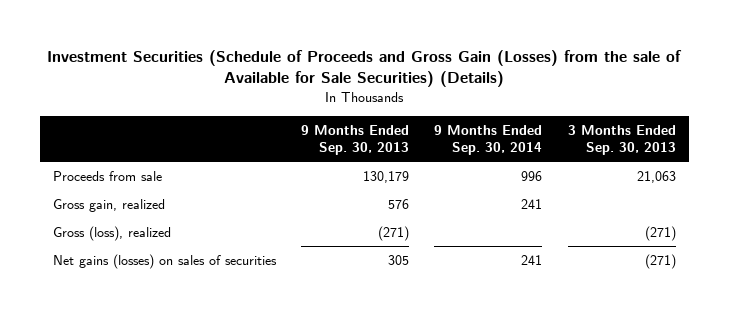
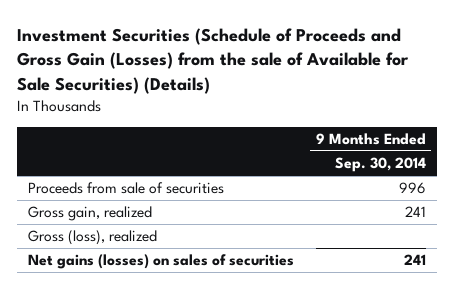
[301,124,410,155] 9 Months Ended Sep. 30, 2013 -> none
[567,124,676,155] 3 Months Ended Sep. 30, 2013 -> none
[52,170,162,181] Proceeds from sale -> [27,182,224,195] Proceeds from sale of securities

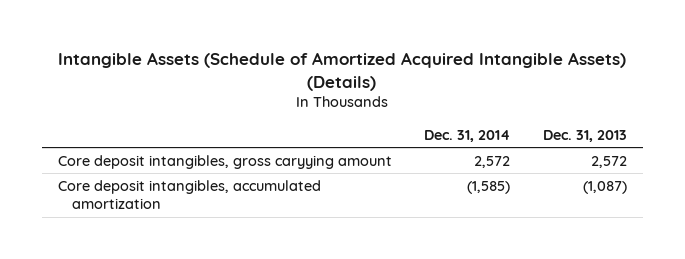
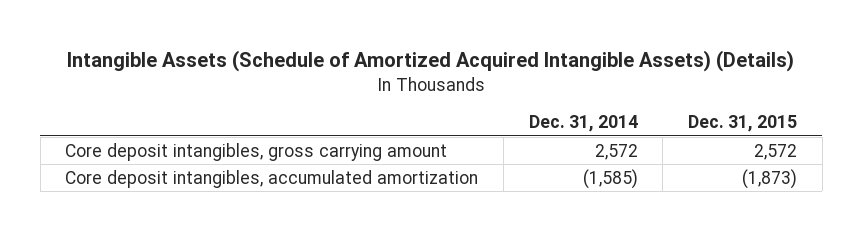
[542,129,627,142] Dec. 31, 2013 -> none
none -> [688,115,798,133] Dec. 31, 2015
[58,154,393,169] Core deposit intangibles, gross caryying amount -> [65,142,448,161] Core deposit intangibles, gross carrying amount

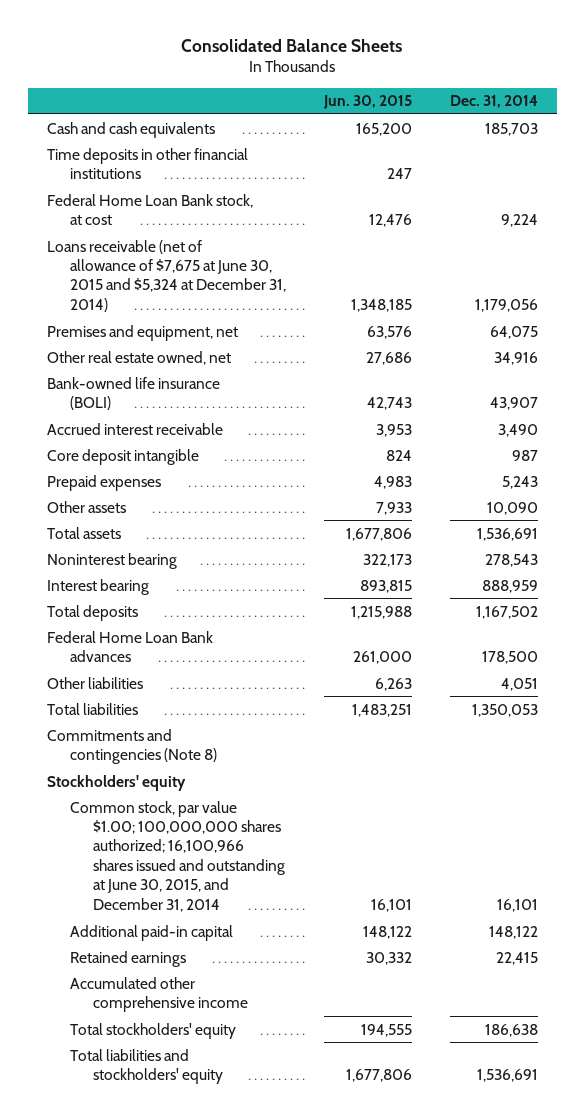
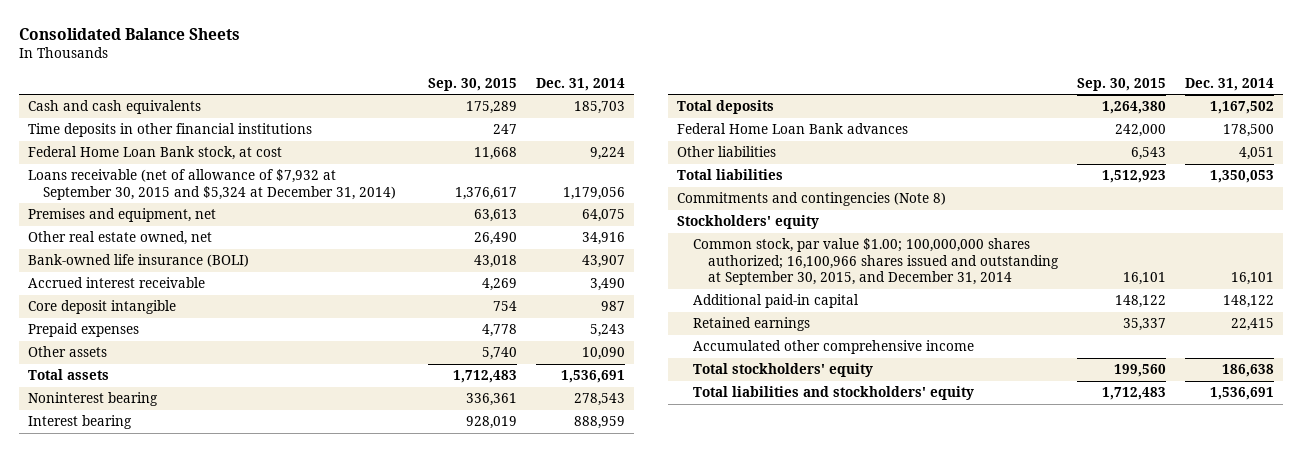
[322,95,412,110] Jun. 30, 2015 -> none
none -> [427,77,517,91] Sep. 30, 2015
[46,239,287,312] Loans receivable (net of allowance of $7,675 at June 30, 2015 and $5,324 at December 31, 2014) -> [28,169,397,200] Loans receivable (net of allowance of $7,932 at September 30, 2015 and $5,324 at December 31, 2014)
[70,800,286,912] Common stock, par value $1.00; 100,000,000 shares authorized; 16,100,966 shares issued and outstanding at June 30, 2015, and December 31, 2014 -> [692,238,1059,286] Common stock, par value $1.00; 100,000,000 shares authorized; 16,100,966 shares issued and outstanding at September 30, 2015, and December 31, 2014

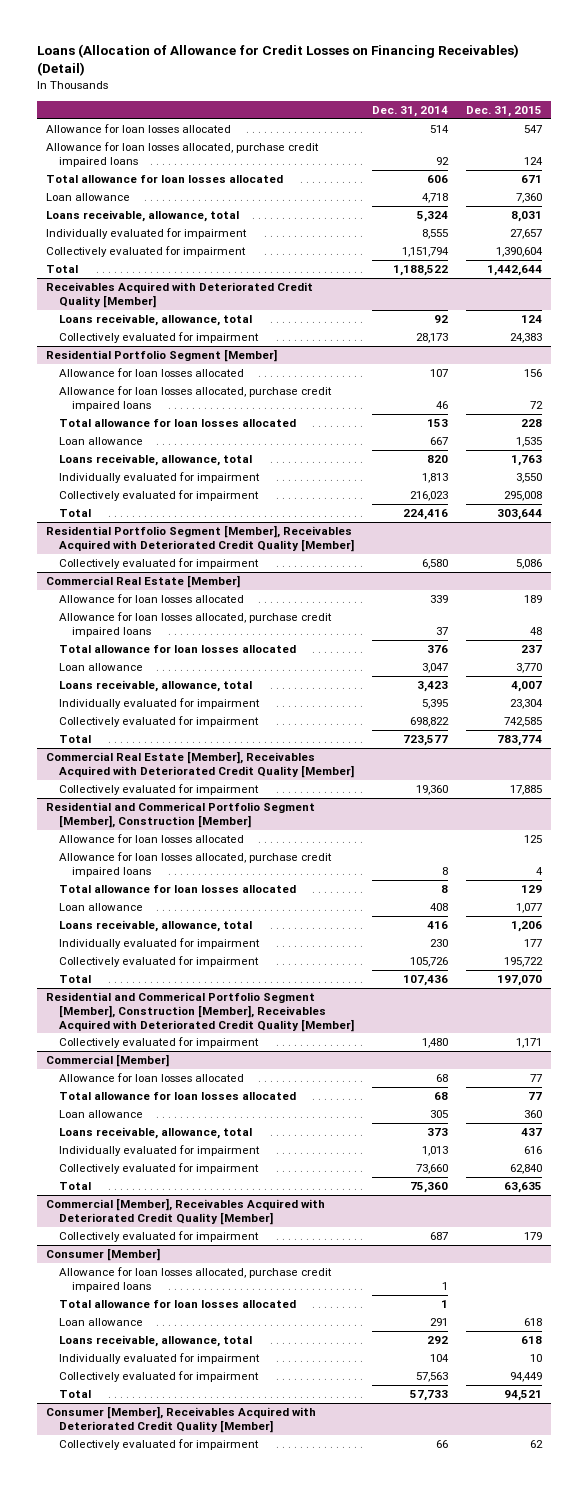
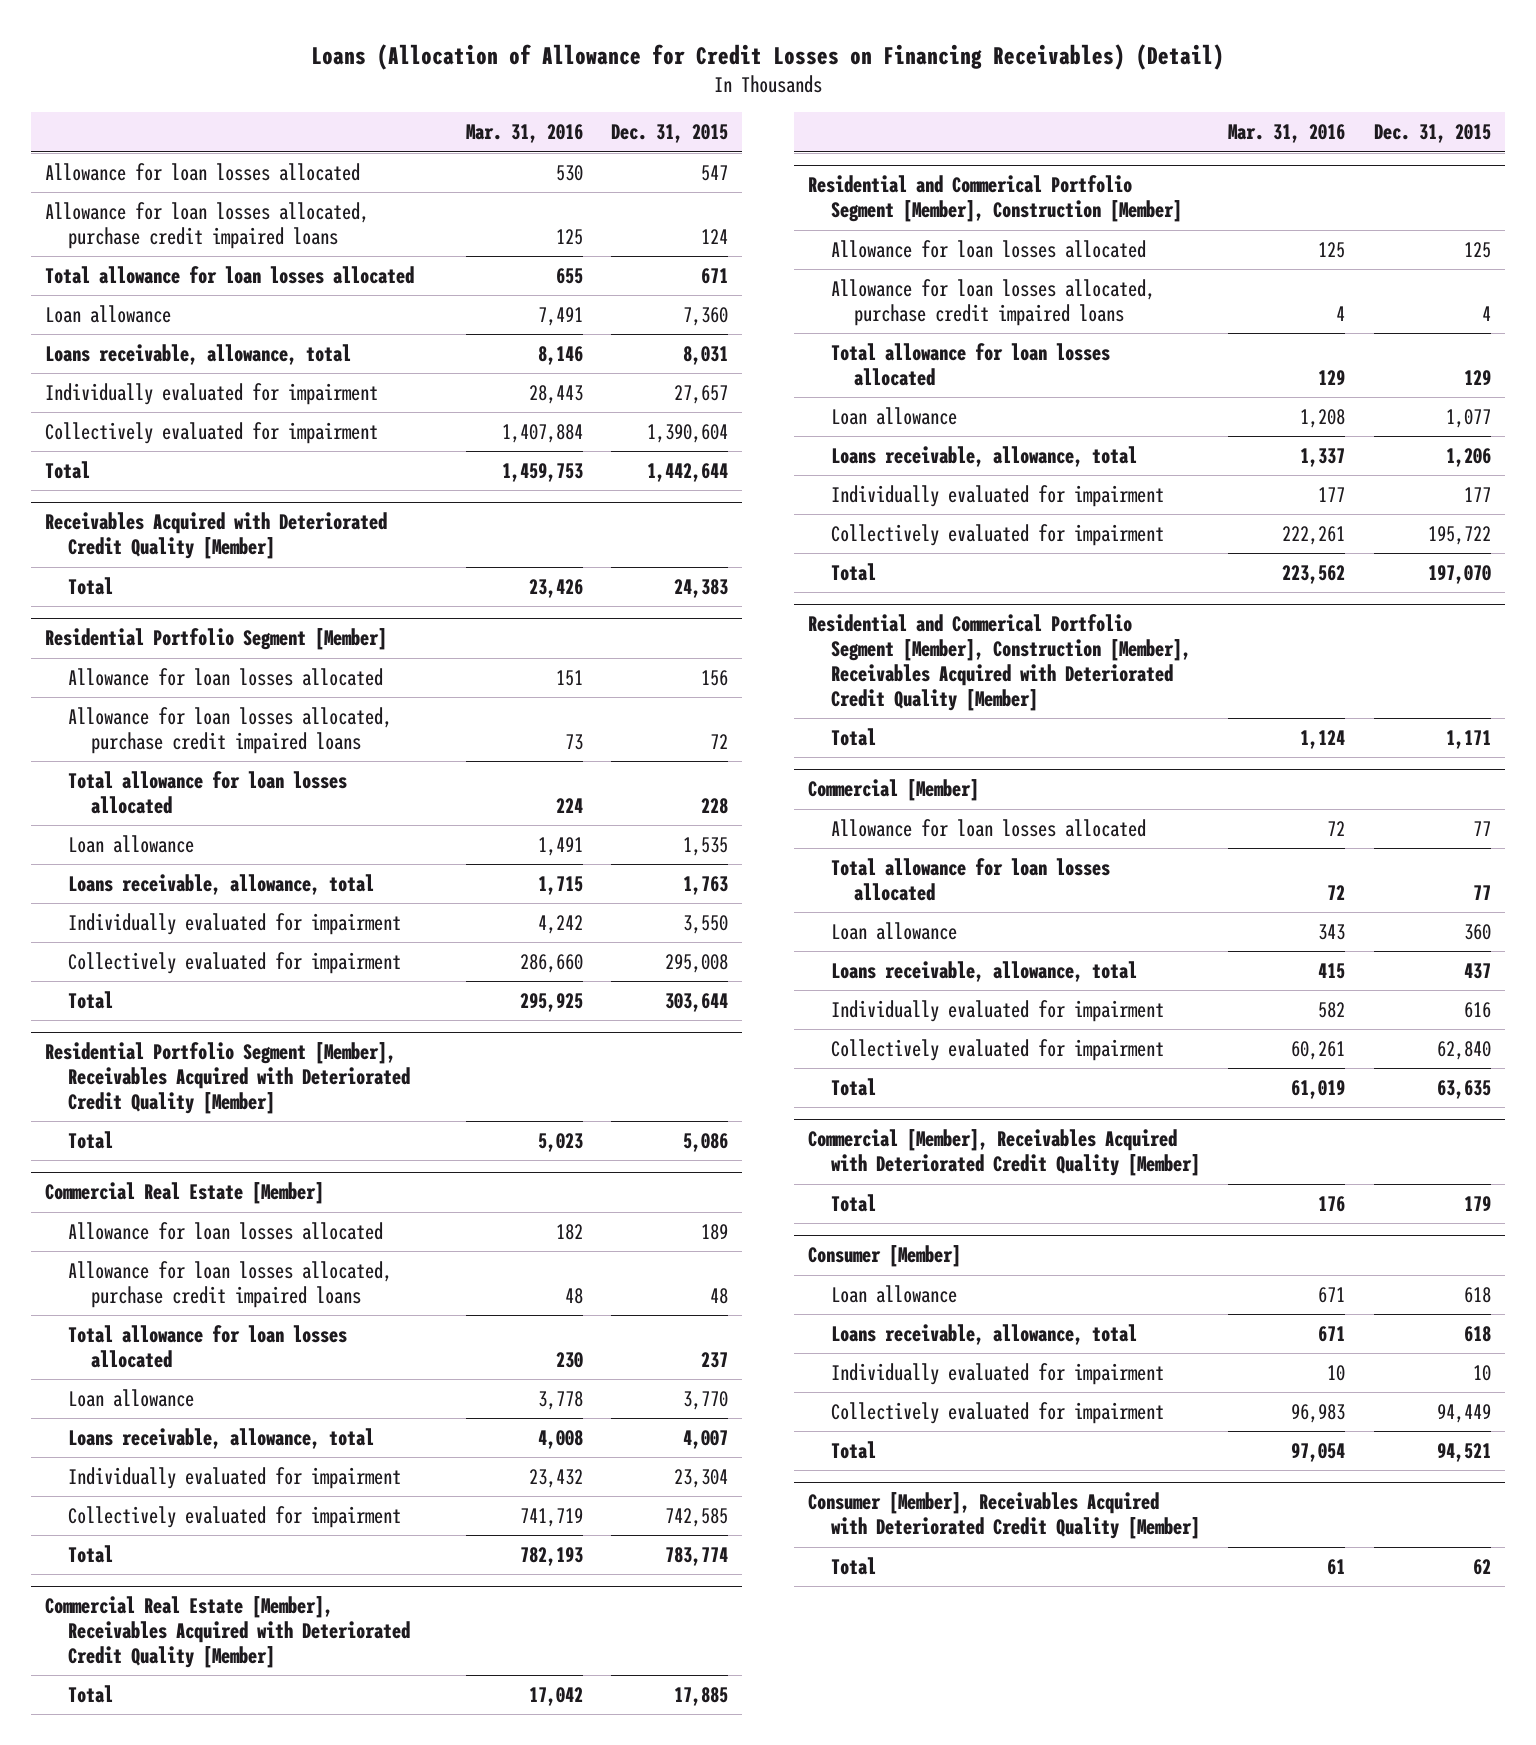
[371,105,448,117] Dec. 31, 2014 -> none
none -> [465,124,583,144] Mar. 31, 2016
[58,313,252,326] Loans receivable, allowance, total -> none
[58,331,259,343] Collectively evaluated for impairment -> [68,577,114,596] Total
[58,557,259,569] Collectively evaluated for impairment -> [68,1131,114,1150] Total
[58,783,259,795] Collectively evaluated for impairment -> [68,1685,114,1704] Total
[58,1036,259,1048] Collectively evaluated for impairment -> [831,728,877,747] Total
[58,1230,259,1242] Collectively evaluated for impairment -> [831,1194,877,1213] Total
[58,1266,332,1292] Allowance for loan losses allocated, purchase credit impaired loans -> none
[58,1299,296,1308] Total allowance for loan losses allocated -> none
[58,1438,259,1450] Collectively evaluated for impairment -> none
none -> [831,1557,877,1576] Total

